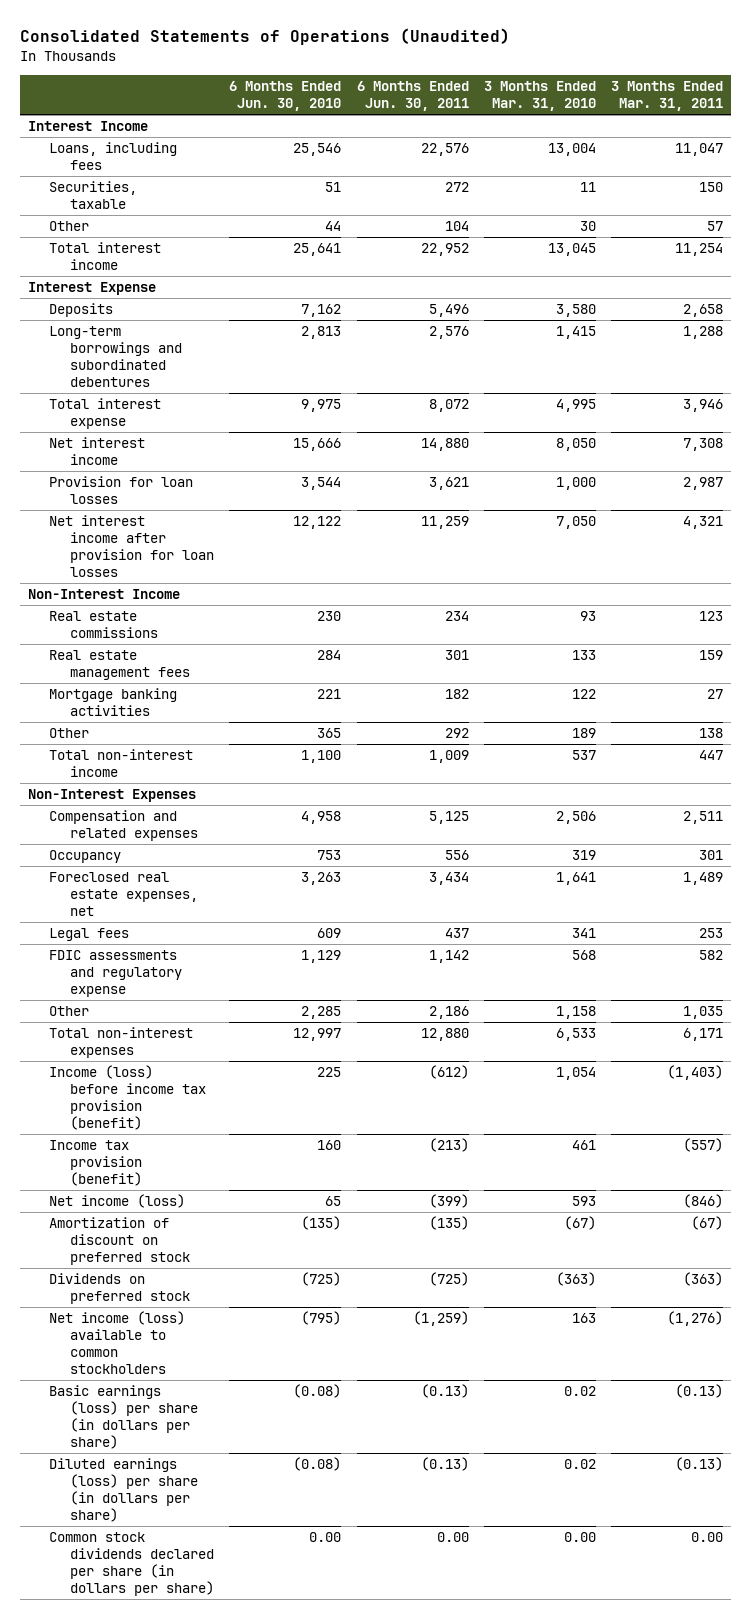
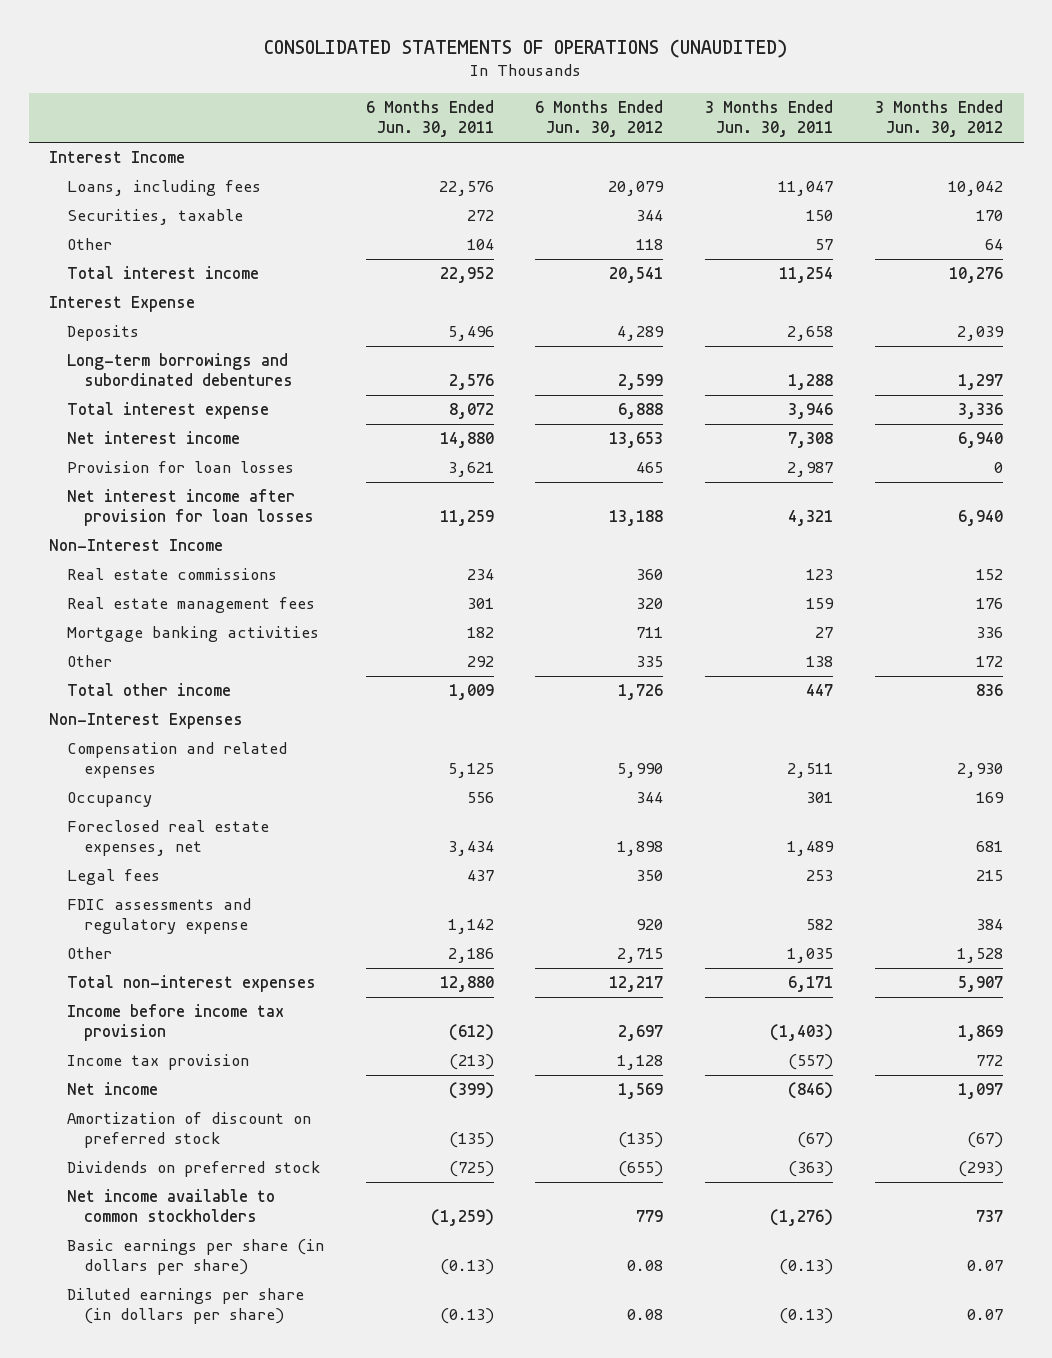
[20,27,511,45] Consolidated Statements of Operations (Unaudited) -> [264,39,788,59] CONSOLIDATED STATEMENTS OF OPERATIONS (UNAUDITED)
[229,81,342,112] 6 Months Ended Jun. 30, 2010 -> none
[483,81,596,112] 3 Months Ended Mar. 31, 2010 -> none
[611,81,724,112] 3 Months Ended Mar. 31, 2011 -> none
none -> [535,100,664,138] 6 Months Ended Jun. 30, 2012
none -> [705,100,834,138] 3 Months Ended Jun. 30, 2011
none -> [874,100,1003,138] 3 Months Ended Jun. 30, 2012
[48,749,193,778] Total non-interest income -> [66,683,231,697] Total other income
[48,1065,207,1131] Income (loss) before income tax provision (benefit) -> [66,1004,284,1042] Income before income tax provision
[48,1140,143,1187] Income tax provision (benefit) -> [66,1054,249,1071] Income tax provision
[48,1194,185,1209] Net income (loss) -> [66,1082,158,1096] Net income
[48,1532,215,1597] Common stock dividends declared per share (in dollars per share) -> none
[48,1311,185,1375] Net income (loss) available to common stockholders -> [66,1189,275,1223] Net income available to common stockholders
[48,1385,199,1450] Basic earnings (loss) per share (in dollars per share) -> [66,1239,324,1276] Basic earnings per share (in dollars per share)
[48,1458,199,1523] Diluted earnings (loss) per share (in dollars per share) -> [66,1288,304,1325] Diluted earnings per share (in dollars per share)

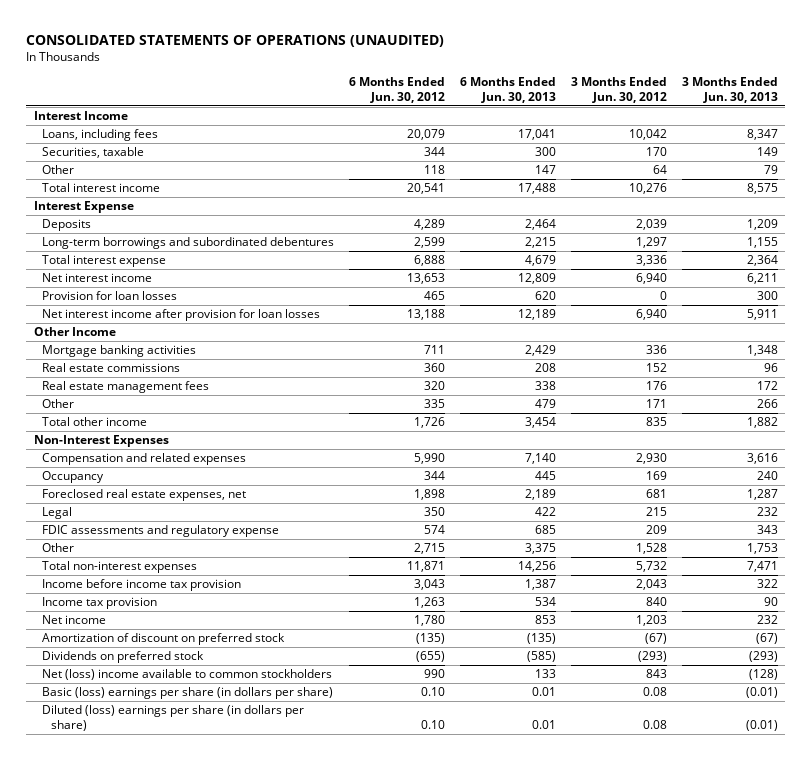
[365,100,494,138] 6 Months Ended Jun. 30, 2011 -> none
[705,100,834,138] 3 Months Ended Jun. 30, 2011 -> none
none -> [459,77,556,103] 6 Months Ended Jun. 30, 2013
none -> [681,77,778,103] 3 Months Ended Jun. 30, 2013
[49,539,224,552] Non-Interest Income -> [33,327,116,337] Other Income
[66,626,319,643] Mortgage banking activities -> [42,345,197,358] Mortgage banking activities
[975,656,1003,668] 172 -> [645,399,667,409] 171
[975,684,1003,697] 836 -> [645,417,667,427] 835
[66,869,160,886] Legal fees -> [42,507,73,520] Legal
[636,919,664,931] 920 -> [424,525,446,535] 574
[975,919,1003,931] 384 -> [645,525,667,535] 209
[609,976,664,993] 12,217 -> [407,561,446,573] 11,871
[957,976,1003,993] 5,907 -> [635,561,667,573] 5,732
[618,1025,664,1042] 2,697 -> [414,579,446,591] 3,043
[957,1025,1003,1042] 1,869 -> [635,579,667,591] 2,043
[617,1055,664,1071] 1,128 -> [414,597,446,609] 1,263
[975,1055,1003,1067] 772 -> [645,597,667,607] 840
[618,1083,664,1100] 1,569 -> [414,615,446,627] 1,780
[957,1083,1003,1100] 1,097 -> [635,615,667,627] 1,203
[66,1189,275,1223] Net income available to common stockholders -> [42,669,333,681] Net (loss) income available to common stockholders
[636,1210,664,1223] 779 -> [424,669,446,679] 990
[975,1210,1003,1223] 737 -> [645,669,667,679] 843
[66,1239,324,1276] Basic earnings per share (in dollars per share) -> [42,687,334,700] Basic (loss) earnings per share (in dollars per share)
[627,1260,664,1272] 0.08 -> [421,687,446,697] 0.10
[966,1260,1003,1272] 0.07 -> [642,687,667,697] 0.08
[66,1288,304,1325] Diluted earnings per share (in dollars per share) -> [42,705,305,731] Diluted (loss) earnings per share (in dollars per share)
[627,1309,664,1321] 0.08 -> [421,719,446,729] 0.10
[966,1309,1003,1321] 0.07 -> [642,719,667,729] 0.08

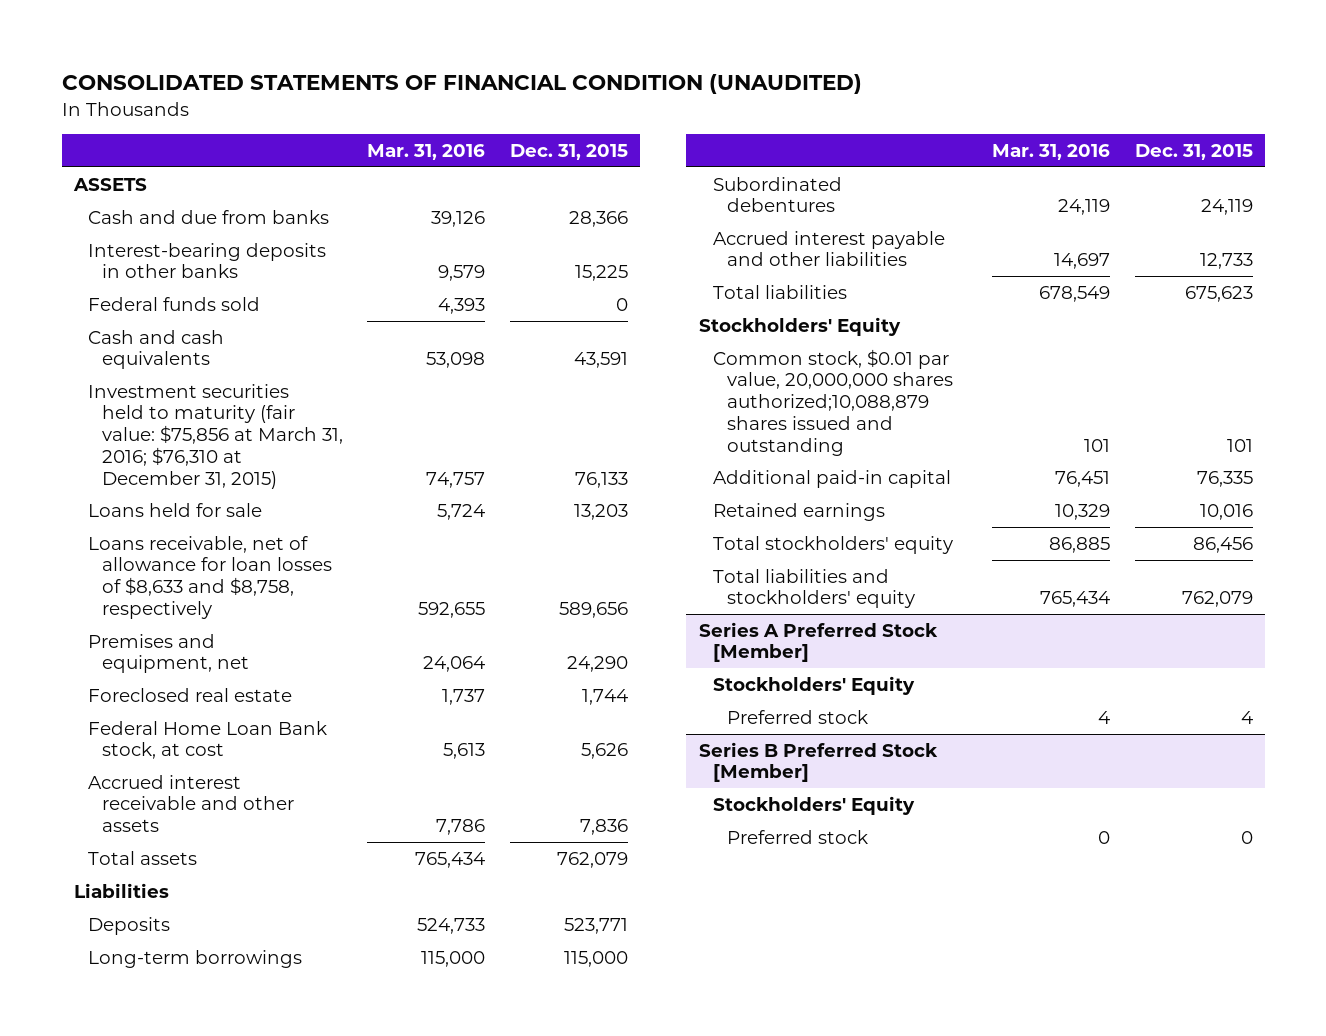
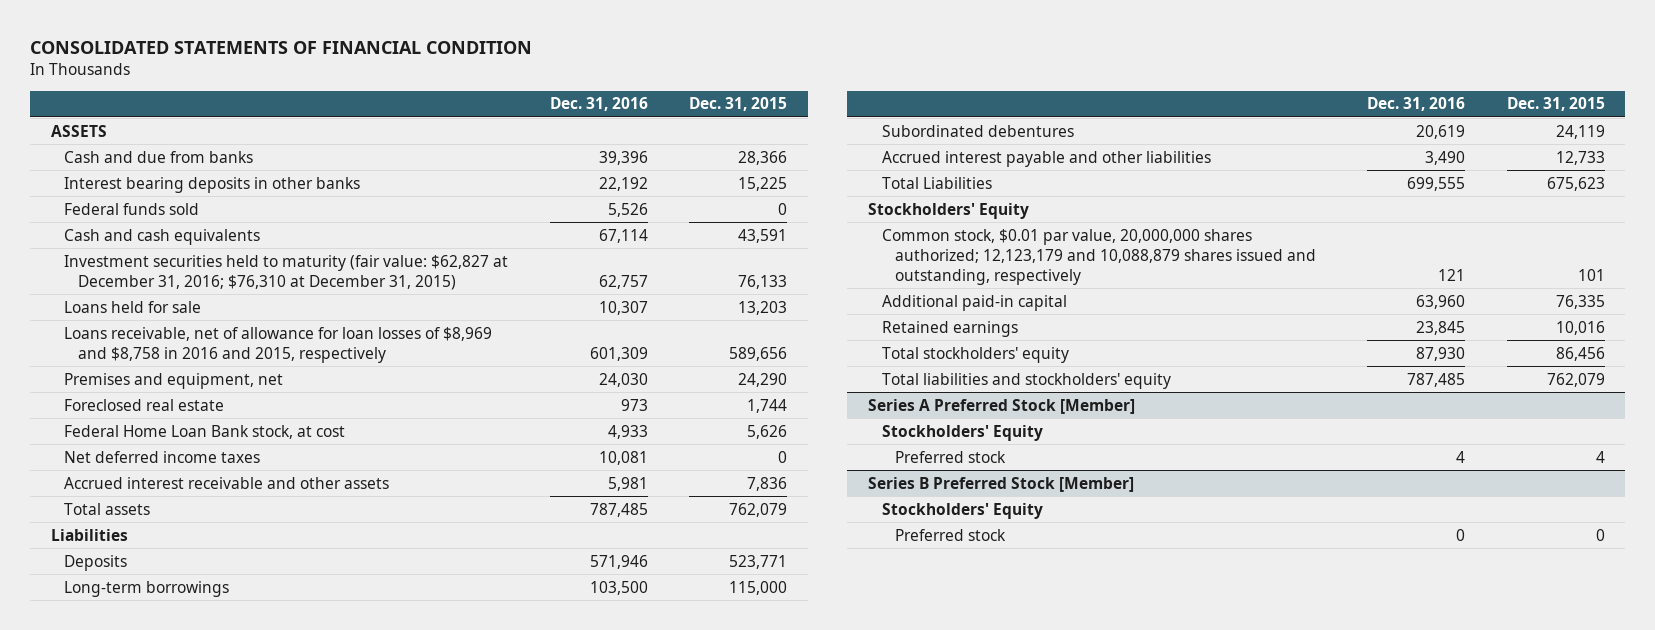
[61,74,862,95] CONSOLIDATED STATEMENTS OF FINANCIAL CONDITION (UNAUDITED) -> [29,41,532,55] CONSOLIDATED STATEMENTS OF FINANCIAL CONDITION
[367,143,486,160] Mar. 31, 2016 -> none
none -> [549,97,648,112] Dec. 31, 2016
[87,242,326,279] Interest-bearing deposits in other banks -> [64,176,361,193] Interest bearing deposits in other banks
[87,383,343,489] Investment securities held to maturity (fair value: $75,856 at March 31, 2016; $76,310 at December 31, 2015) -> [64,254,509,290] Investment securities held to maturity (fair value: $62,827 at December 31, 2016; $76,310 at December 31, 2015)
[87,535,332,619] Loans receivable, net of allowance for loan losses of $8,633 and $8,758, respectively -> [64,326,493,363] Loans receivable, net of allowance for loan losses of $8,969 and $8,758 in 2016 and 2015, respectively
none -> [64,450,261,463] Net deferred income taxes
[712,284,847,299] Total liabilities -> [881,176,992,189] Total Liabilities
[712,348,953,456] Common stock, $0.01 par value, 20,000,000 shares authorized;10,088,879 shares issued and outstanding -> [881,228,1317,285] Common stock, $0.01 par value, 20,000,000 shares authorized; 12,123,179 and 10,088,879 shares issued and outstanding, respectively

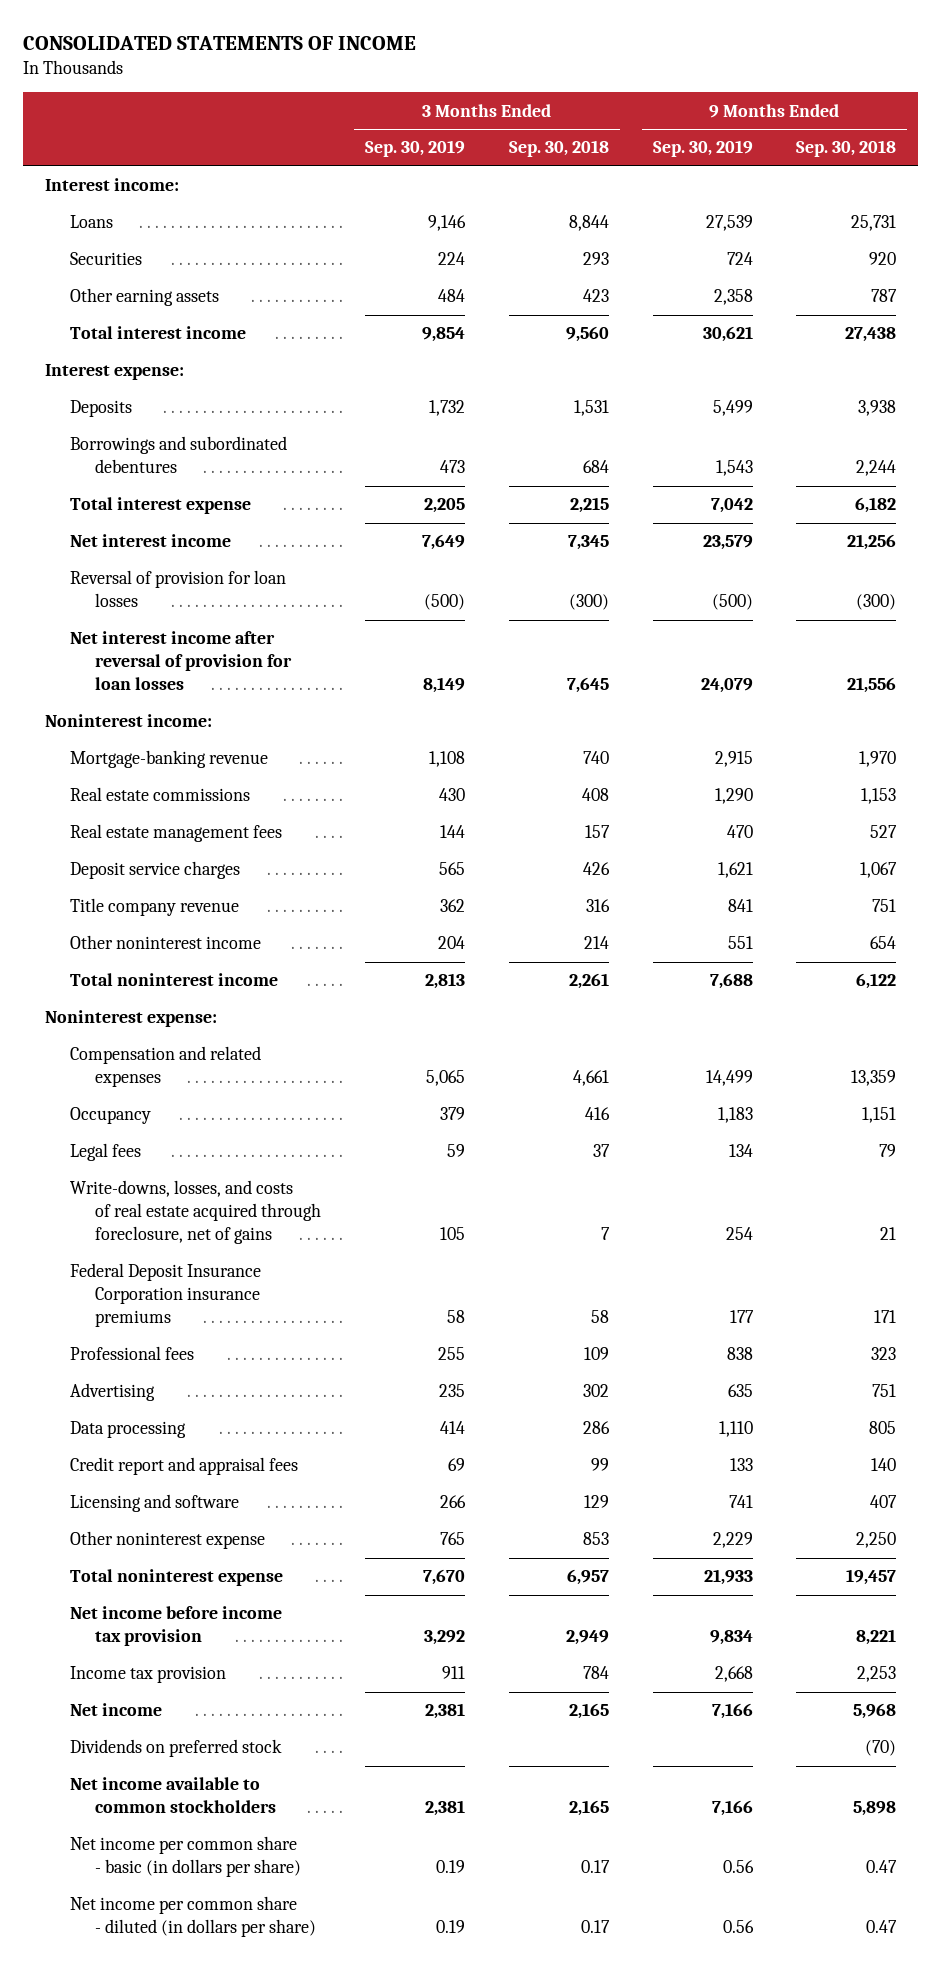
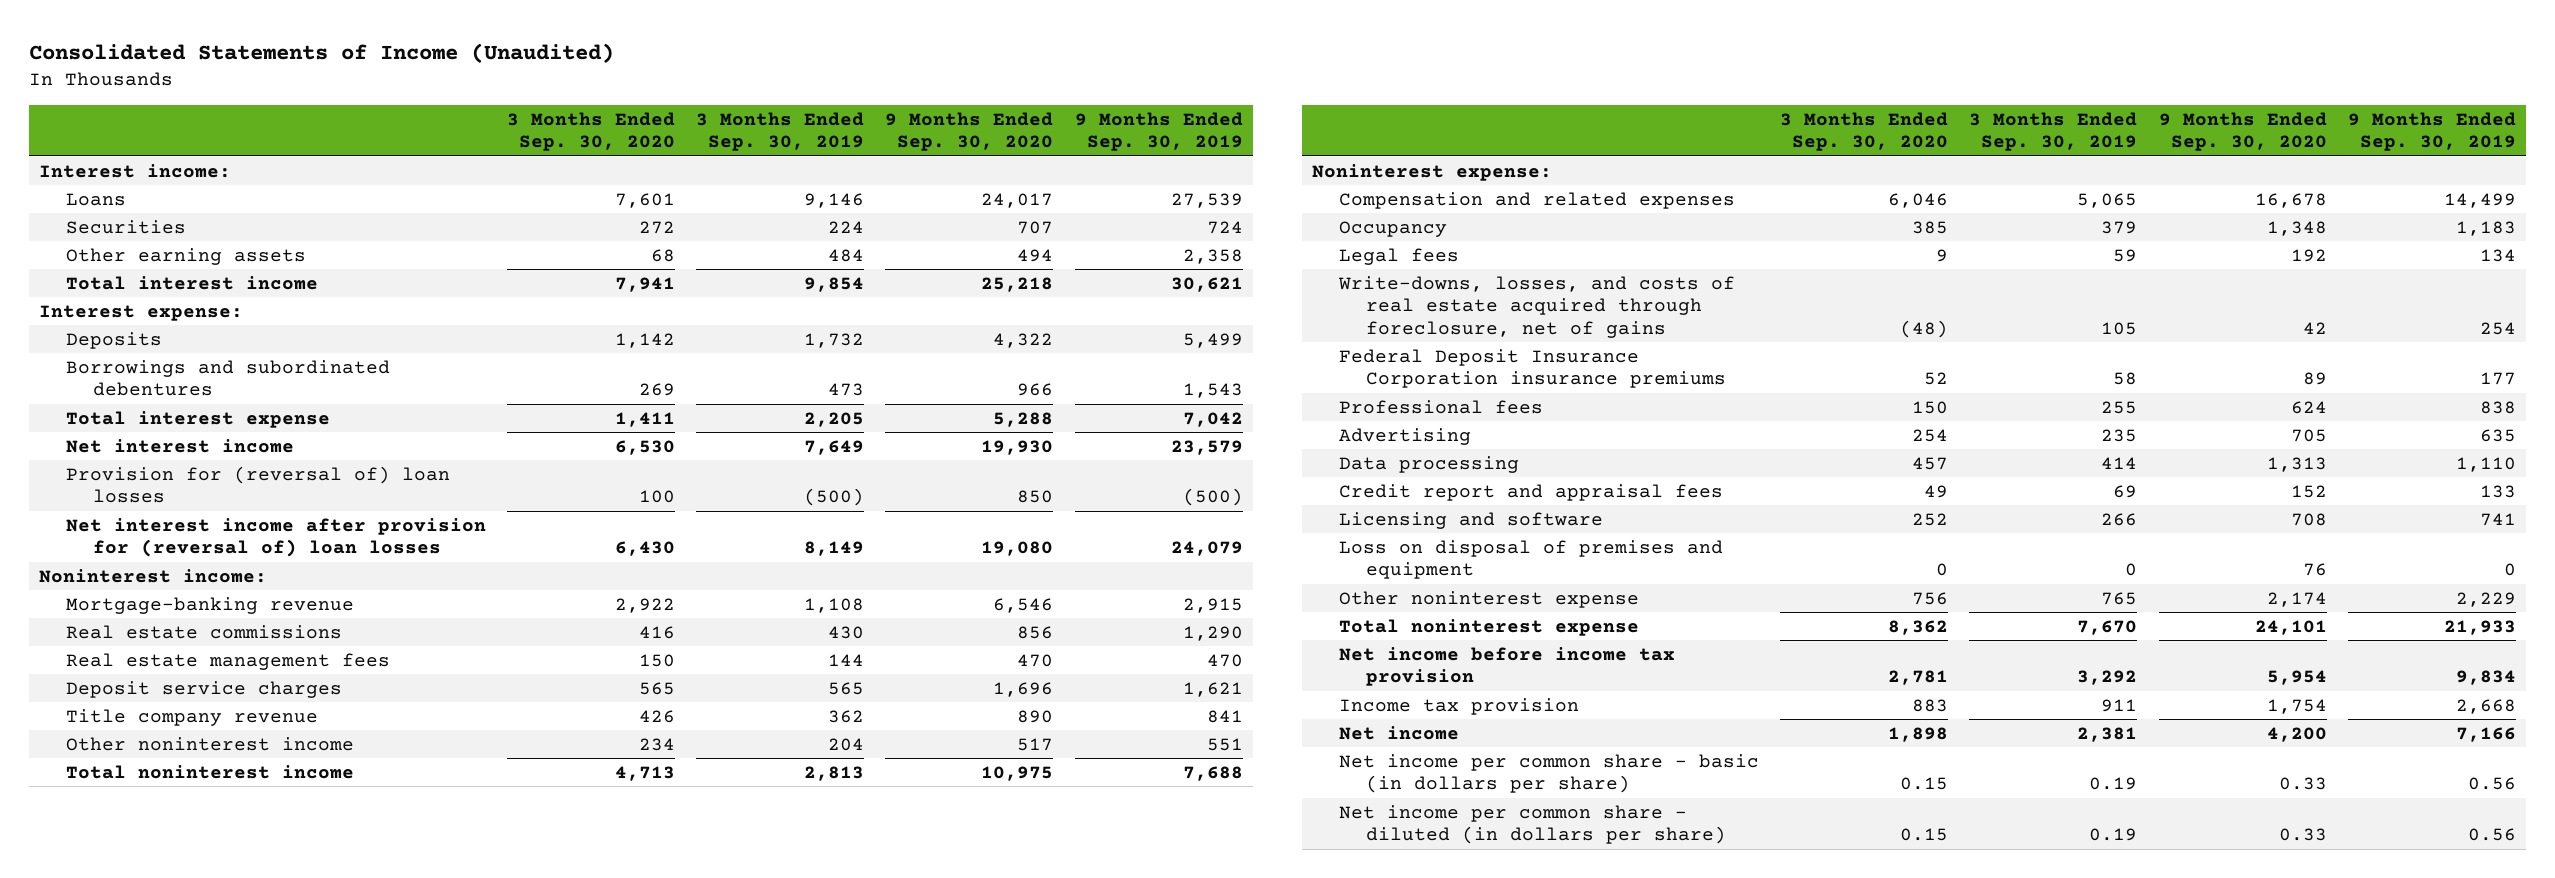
[22,36,416,51] CONSOLIDATED STATEMENTS OF INCOME -> [28,43,614,64] Consolidated Statements of Income (Unaudited)
[508,140,609,158] Sep. 30, 2018 -> none
[796,140,897,158] Sep. 30, 2018 -> none
none -> [507,111,676,152] 3 Months Ended Sep. 30, 2020
none -> [885,111,1054,152] 9 Months Ended Sep. 30, 2020
[70,570,287,608] Reversal of provision for loan losses -> [66,465,451,504] Provision for (reversal of) loan losses
[70,631,293,691] Net interest income after reversal of provision for loan losses -> [66,517,487,558] Net interest income after provision for (reversal of) loan losses
none -> [1339,539,1724,580] Loss on disposal of premises and equipment
[70,1739,283,1758] Dividends on preferred stock -> none
[70,1777,277,1814] Net income available to common stockholders -> none

